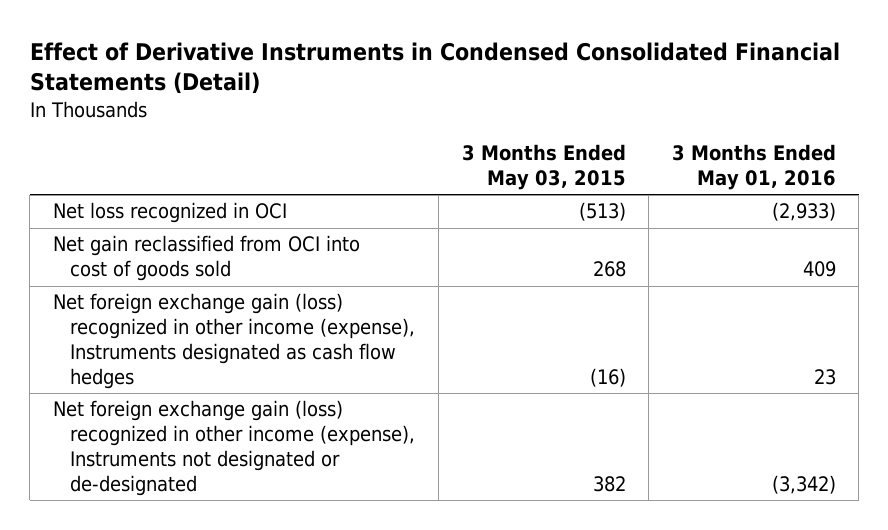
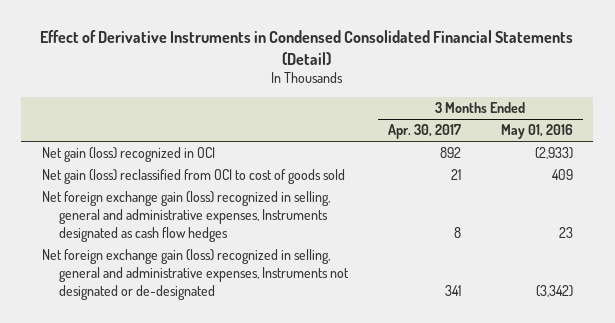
[461,144,626,191] 3 Months Ended May 03, 2015 -> none
none -> [387,124,461,140] Apr. 30, 2017
[52,202,287,224] Net loss recognized in OCI -> [41,147,215,163] Net gain (loss) recognized in OCI
[52,235,360,282] Net gain reclassified from OCI into cost of goods sold -> [41,169,345,185] Net gain (loss) reclassified from OCI to cost of goods sold
[52,293,416,390] Net foreign exchange gain (loss) recognized in other income (expense), Instruments designated as cash flow hedges -> [41,191,330,242] Net foreign exchange gain (loss) recognized in selling, general and administrative expenses, Instruments designated as cash flow hedges
[52,400,416,497] Net foreign exchange gain (loss) recognized in other income (expense), Instruments not designated or de-designated -> [41,249,349,300] Net foreign exchange gain (loss) recognized in selling, general and administrative expenses, Instruments not designated or de-designated

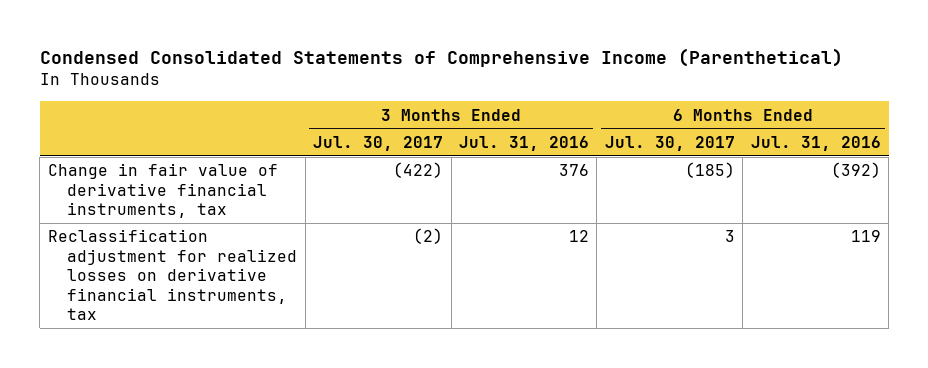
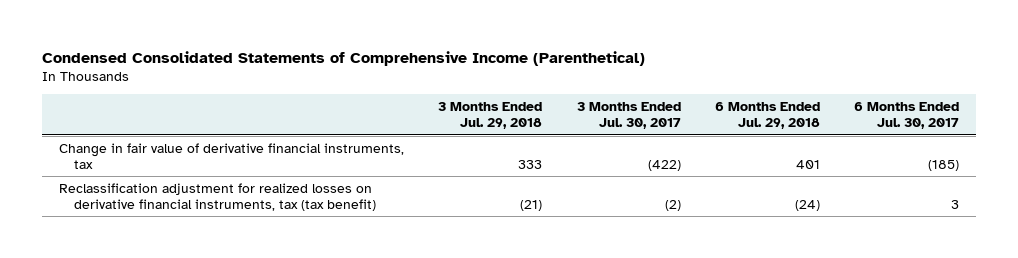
[459,135,590,151] Jul. 31, 2016 -> none
[750,135,881,151] Jul. 31, 2016 -> none
none -> [438,101,543,129] 3 Months Ended Jul. 29, 2018
none -> [714,101,820,129] 6 Months Ended Jul. 29, 2018
[47,229,298,321] Reclassification adjustment for realized losses on derivative financial instruments, tax -> [59,182,377,211] Reclassification adjustment for realized losses on derivative financial instruments, tax (tax benefit)

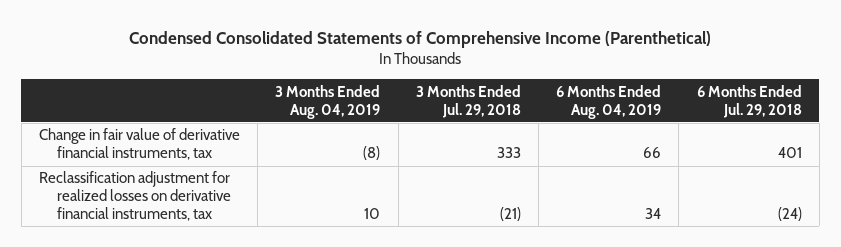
[576,101,681,129] 3 Months Ended Jul. 30, 2017 -> none
[853,101,959,129] 6 Months Ended Jul. 30, 2017 -> none
none -> [275,84,381,119] 3 Months Ended Aug. 04, 2019
none -> [556,84,662,119] 6 Months Ended Aug. 04, 2019
[59,182,377,211] Reclassification adjustment for realized losses on derivative financial instruments, tax (tax benefit) -> [38,171,231,222] Reclassification adjustment for realized losses on derivative financial instruments, tax

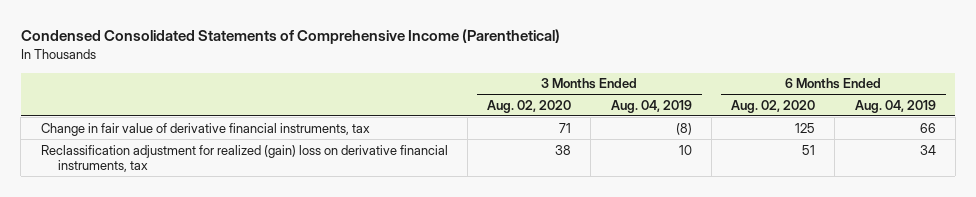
[415,84,521,118] 3 Months Ended Jul. 29, 2018 -> none
[696,84,802,118] 6 Months Ended Jul. 29, 2018 -> none
none -> [487,99,572,113] Aug. 02, 2020
none -> [731,99,816,113] Aug. 02, 2020
[38,171,231,222] Reclassification adjustment for realized losses on derivative financial instruments, tax -> [40,144,448,173] Reclassification adjustment for realized (gain) loss on derivative financial instruments, tax

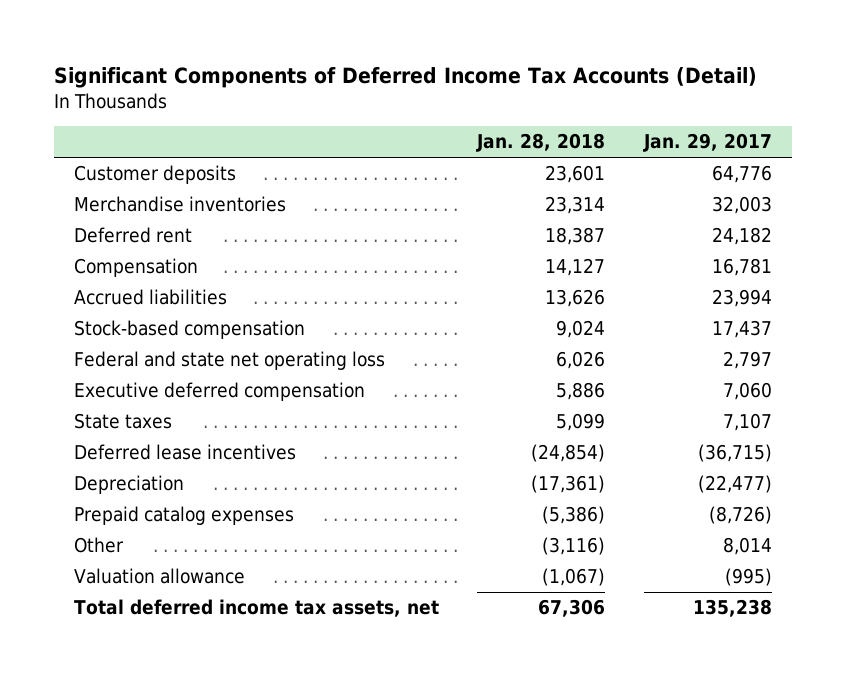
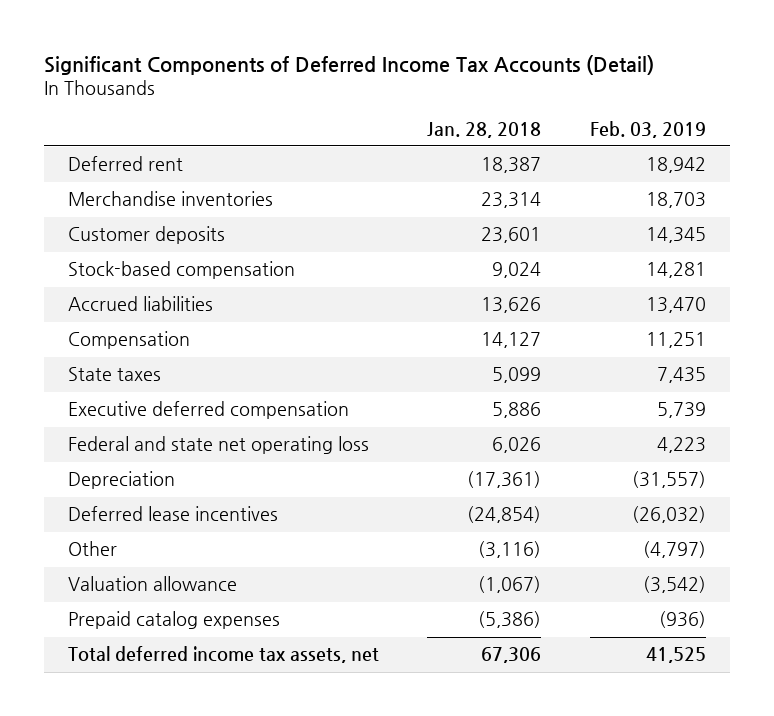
[643,133,773,153] Jan. 29, 2017 -> none
none -> [589,120,706,138] Feb. 03, 2019
[73,196,286,213] Merchandise inventories -> [68,191,274,207] Merchandise inventories
[73,165,236,185] Customer deposits -> [68,226,226,245] Customer deposits
[73,289,227,306] Accrued liabilities -> [68,296,214,312] Accrued liabilities
[73,258,198,278] Compensation -> [68,331,191,350] Compensation
[73,382,365,402] Executive deferred compensation -> [68,401,350,420] Executive deferred compensation
[73,351,385,371] Federal and state net operating loss -> [68,436,370,455] Federal and state net operating loss
[73,444,296,461] Deferred lease incentives -> [68,506,279,522] Deferred lease incentives
[73,506,294,526] Prepaid catalog expenses -> [68,611,281,630] Prepaid catalog expenses

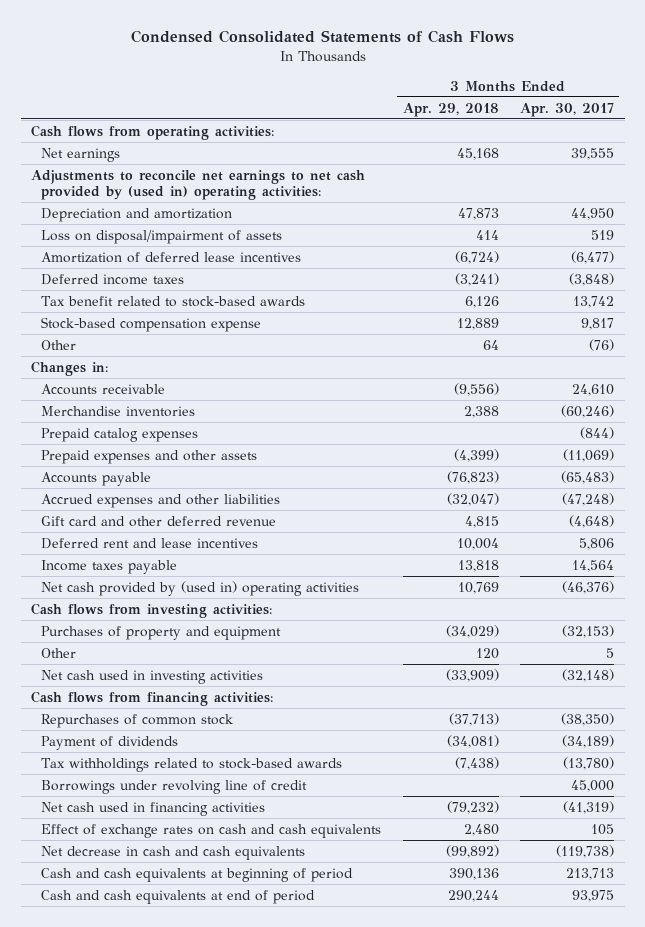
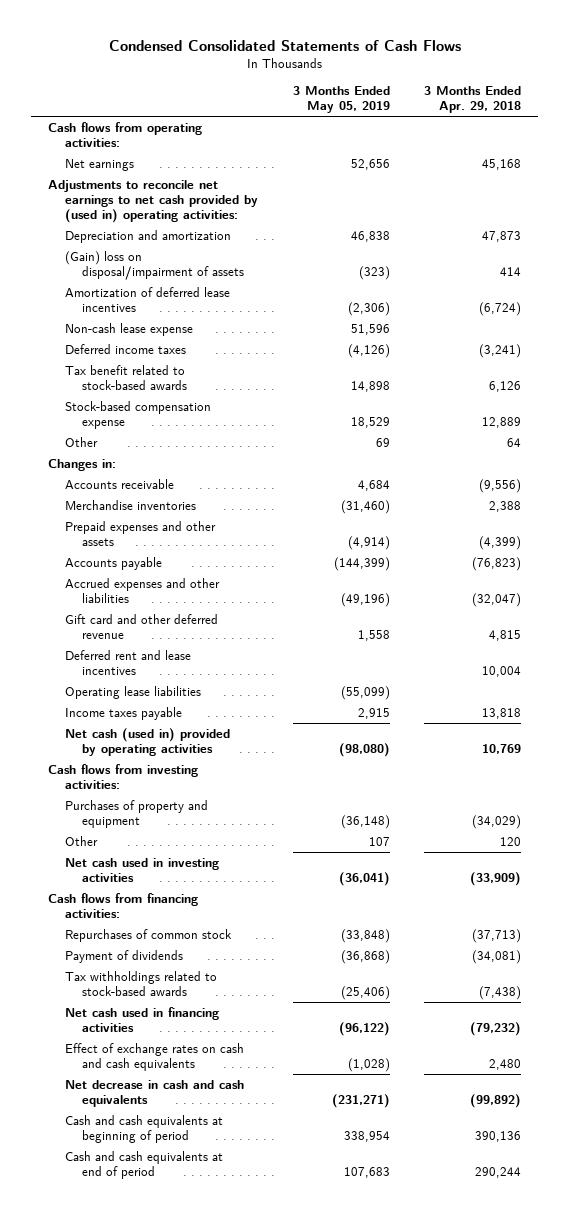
[520,102,615,117] Apr. 30, 2017 -> none
none -> [292,86,390,114] 3 Months Ended May 05, 2019
[41,229,283,244] Loss on disposal/impairment of assets -> [65,251,244,280] (Gain) loss on disposal/impairment of assets
none -> [65,323,194,337] Non-cash lease expense
[41,427,199,442] Prepaid catalog expenses -> none
none -> [65,686,202,700] Operating lease liabilities
[41,580,360,596] Net cash provided by (used in) operating activities -> [65,728,231,756] Net cash (used in) provided by operating activities
[41,779,308,794] Borrowings under revolving line of credit -> none

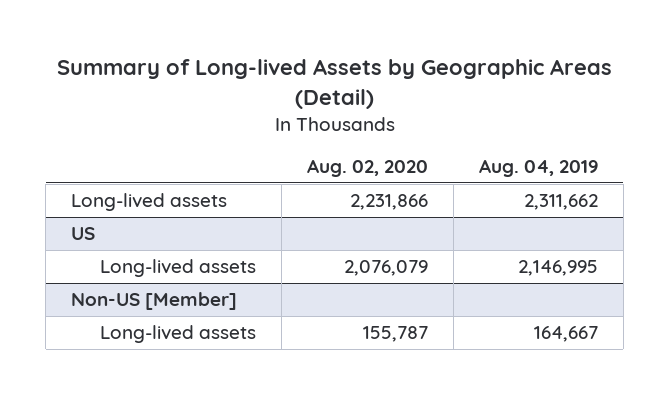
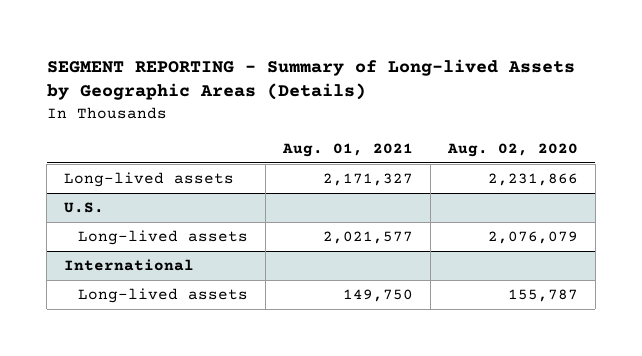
[56,59,612,109] Summary of Long-lived Assets by Geographic Areas (Detail) -> [46,58,575,101] SEGMENT REPORTING - Summary of Long-lived Assets by Geographic Areas (Details)
[478,158,598,177] Aug. 04, 2019 -> none
none -> [281,143,413,158] Aug. 01, 2021
[71,227,96,241] US -> [64,202,105,214] U.S.
[71,292,238,311] Non-US [Member] -> [64,259,195,272] International

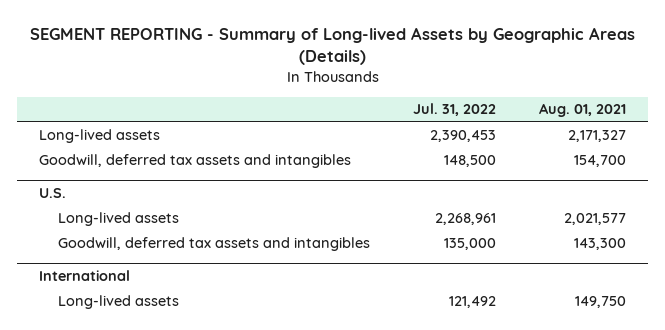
[446,143,578,158] Aug. 02, 2020 -> none
none -> [413,103,497,117] Jul. 31, 2022
none -> [38,153,351,168] Goodwill, deferred tax assets and intangibles
none -> [57,236,370,251] Goodwill, deferred tax assets and intangibles

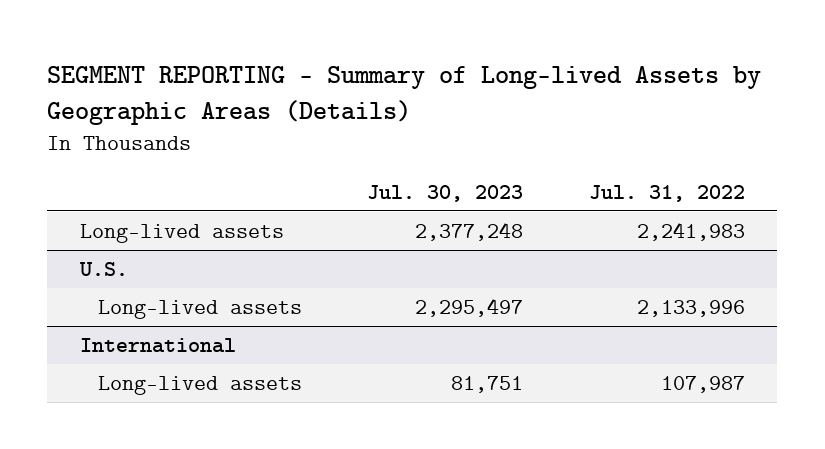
[539,103,627,118] Aug. 01, 2021 -> none
none -> [367,184,524,202] Jul. 30, 2023
[38,153,351,168] Goodwill, deferred tax assets and intangibles -> none
[430,129,497,142] 2,390,453 -> [636,222,745,242] 2,241,983
[57,236,370,251] Goodwill, deferred tax assets and intangibles -> none
[435,212,497,225] 2,268,961 -> [636,300,745,318] 2,133,996
[449,295,497,308] 121,492 -> [660,376,745,394] 107,987

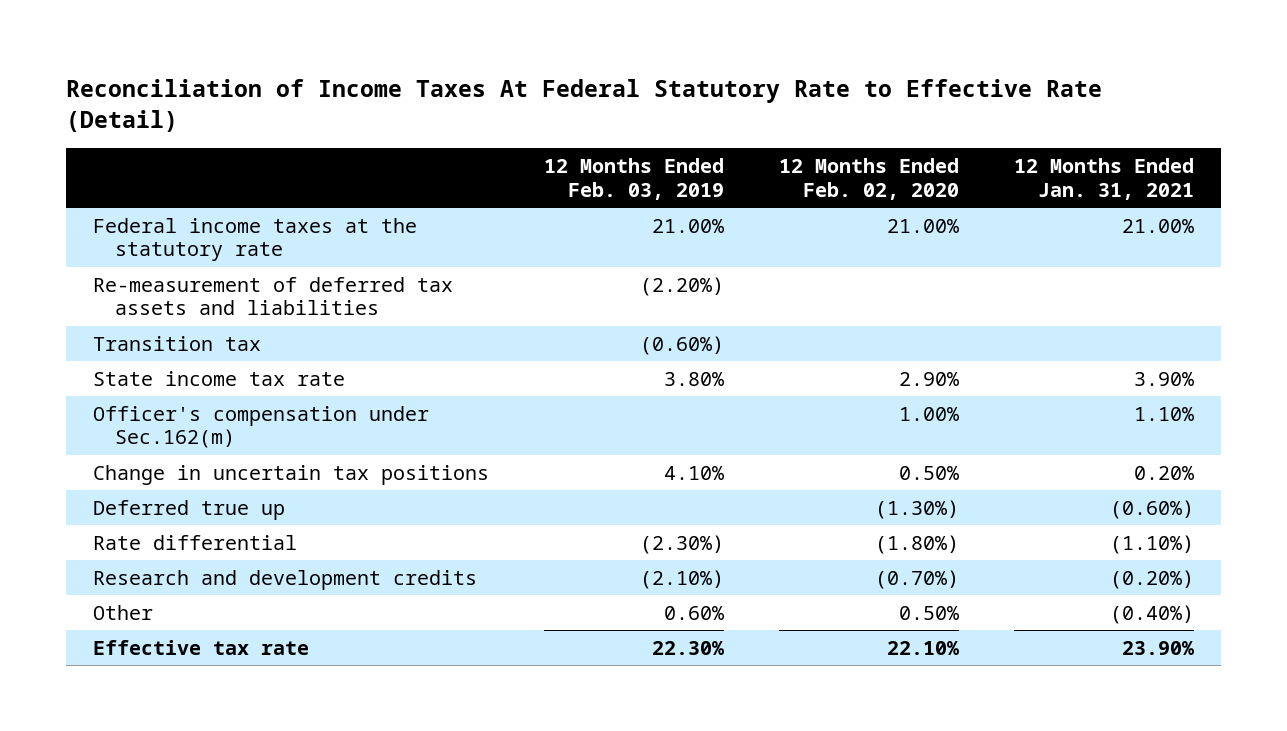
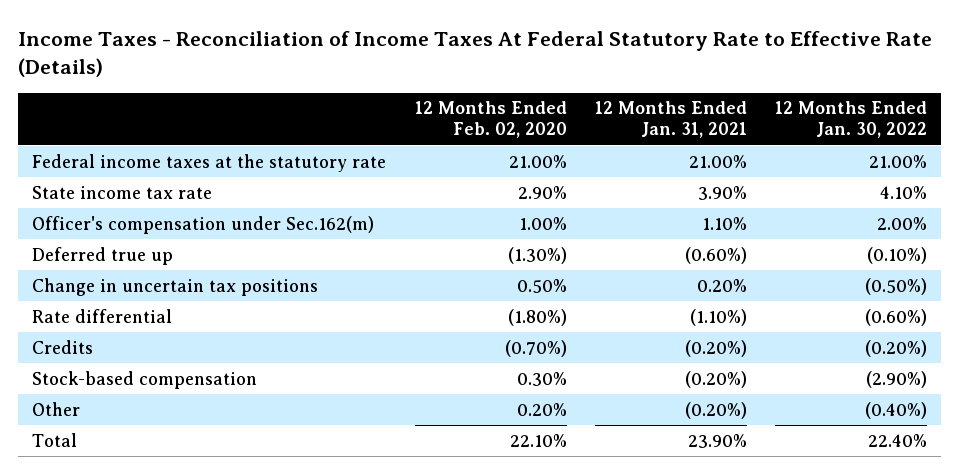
[65,79,1102,133] Reconciliation of Income Taxes At Federal Statutory Rate to Effective Rate (Detail) -> [18,31,933,78] Income Taxes - Reconciliation of Income Taxes At Federal Statutory Rate to Effective Rate (Details)
[544,157,725,200] 12 Months Ended Feb. 03, 2019 -> none
none -> [775,101,928,139] 12 Months Ended Jan. 30, 2022
[93,276,454,316] Re-measurement of deferred tax assets and liabilities -> none
[93,335,262,351] Transition tax -> none
[93,464,490,485] Change in uncertain tax positions -> [32,277,319,296] Change in uncertain tax positions
[93,569,478,590] Research and development credits -> none
none -> [32,339,94,354] Credits
none -> [32,370,258,389] Stock-based compensation
[899,605,960,620] 0.50% -> [516,402,567,416] 0.20%
[1110,604,1195,624] (0.40%) -> [684,401,747,419] (0.20%)
[93,639,310,655] Effective tax rate -> [32,432,78,447] Total

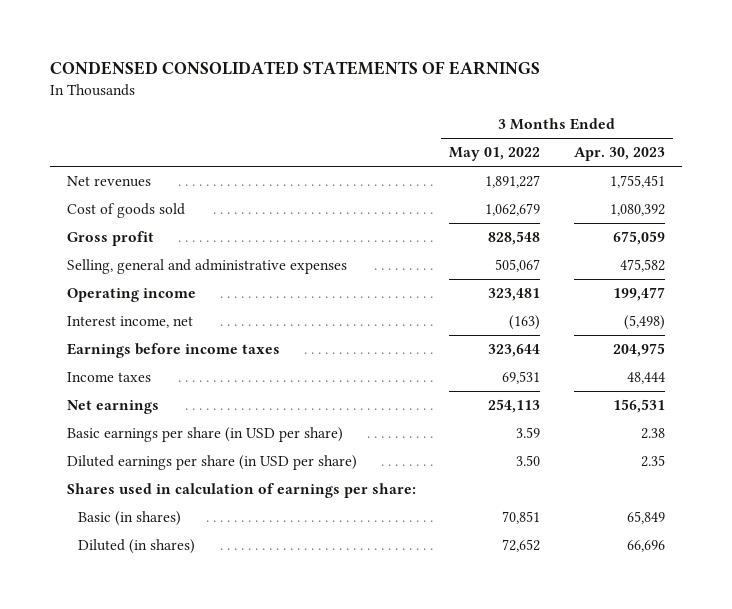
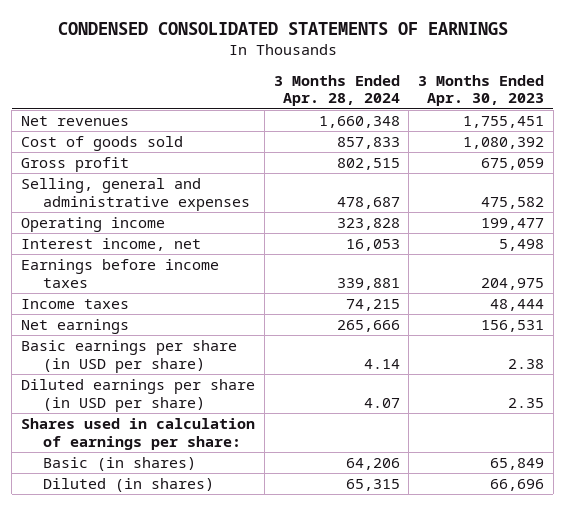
[449,147,541,162] May 01, 2022 -> none
none -> [273,74,400,107] 3 Months Ended Apr. 28, 2024
[623,315,665,331] (5,498) -> [498,239,544,252] 5,498

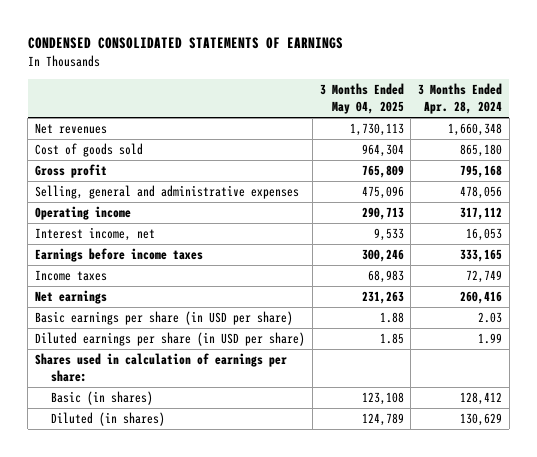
[417,74,544,107] 3 Months Ended Apr. 30, 2023 -> none
none -> [319,83,404,115] 3 Months Ended May 04, 2025
[336,137,400,150] 857,833 -> [459,144,502,158] 865,180
[336,158,400,171] 802,515 -> [459,165,502,179] 795,168
[336,196,400,209] 478,687 -> [459,186,502,200] 478,056
[336,218,400,231] 323,828 -> [459,207,502,221] 317,112
[336,277,400,290] 339,881 -> [459,249,502,263] 333,165
[345,299,400,312] 74,215 -> [465,270,502,284] 72,749
[336,320,400,333] 265,666 -> [459,291,502,305] 260,416
[363,358,400,369] 4.14 -> [477,312,502,324] 2.03
[363,397,400,408] 4.07 -> [477,333,502,345] 1.99
[345,458,400,471] 64,206 -> [459,392,502,406] 128,412
[345,479,400,492] 65,315 -> [459,413,502,427] 130,629

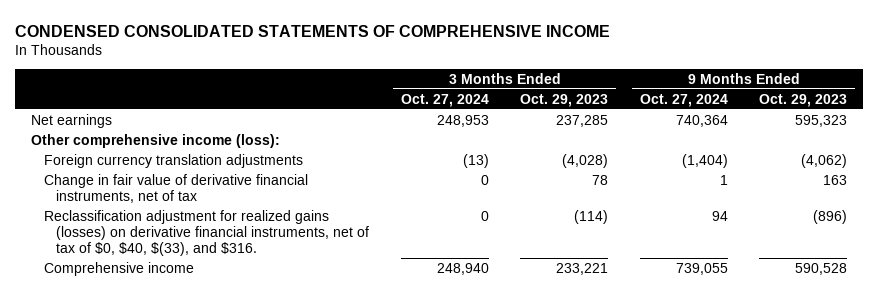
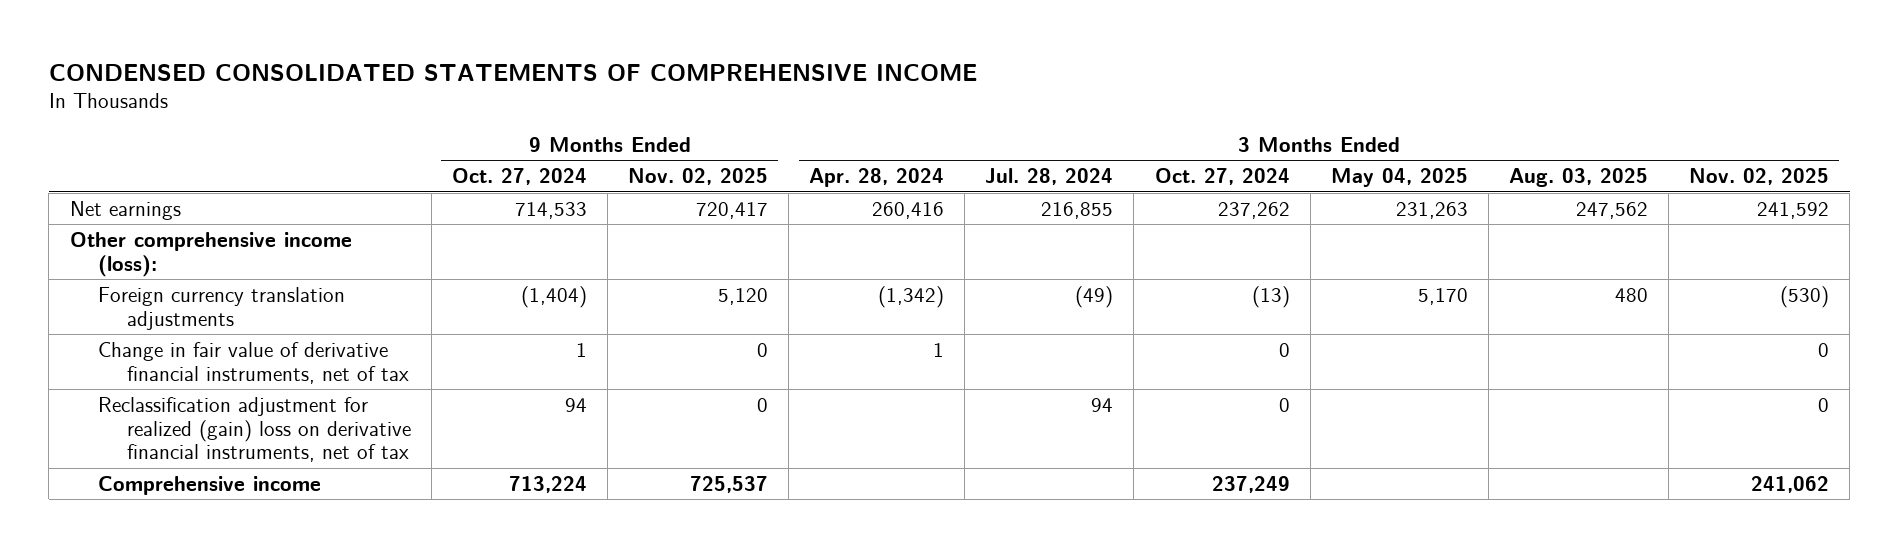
[520,93,609,107] Oct. 29, 2023 -> none
[759,93,848,107] Oct. 29, 2023 -> none
none -> [627,168,768,186] Nov. 02, 2025
none -> [809,168,945,188] Apr. 28, 2024
none -> [985,168,1114,186] Jul. 28, 2024
none -> [1330,168,1468,188] May 04, 2025
none -> [1508,168,1648,188] Aug. 03, 2025
none -> [1689,168,1830,186] Nov. 02, 2025
[436,114,489,127] 248,953 -> [1217,201,1290,219] 237,262
[675,114,728,127] 740,364 -> [514,201,587,219] 714,533
[43,209,370,256] Reclassification adjustment for realized gains (losses) on derivative financial instruments, net of tax of $0, $40, $(33), and $316. -> [98,396,411,463] Reclassification adjustment for realized (gain) loss on derivative financial instruments, net of tax
[436,262,489,275] 248,940 -> [1211,475,1290,493] 237,249
[675,262,728,275] 739,055 -> [508,475,587,493] 713,224

